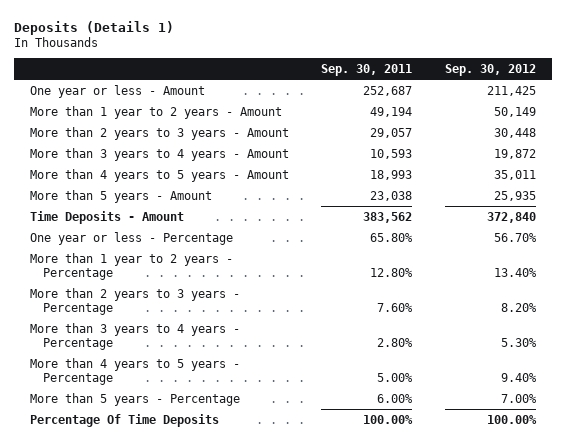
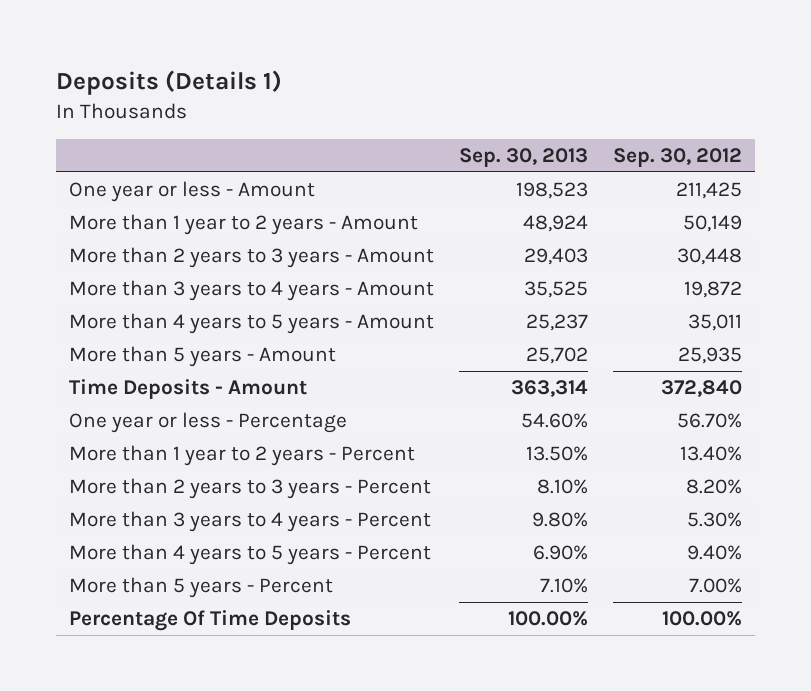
[321,63,413,76] Sep. 30, 2011 -> none
none -> [458,147,588,167] Sep. 30, 2013
[30,252,234,280] More than 1 year to 2 years - Percentage -> [68,445,415,467] More than 1 year to 2 years - Percent
[30,287,241,315] More than 2 years to 3 years - Percentage -> [68,478,431,500] More than 2 years to 3 years - Percent
[30,322,241,350] More than 3 years to 4 years - Percentage -> [68,511,431,533] More than 3 years to 4 years - Percent
[30,357,241,385] More than 4 years to 5 years - Percentage -> [68,544,431,566] More than 4 years to 5 years - Percent
[30,392,241,406] More than 5 years - Percentage -> [68,577,333,599] More than 5 years - Percent

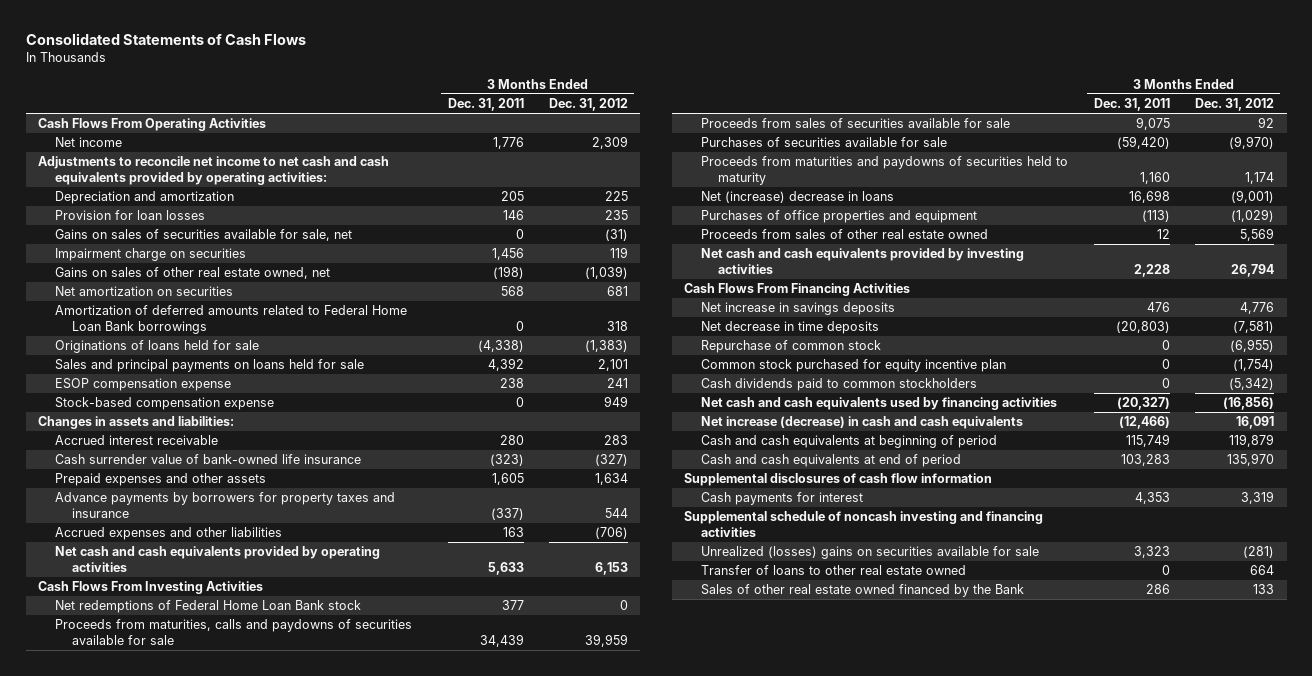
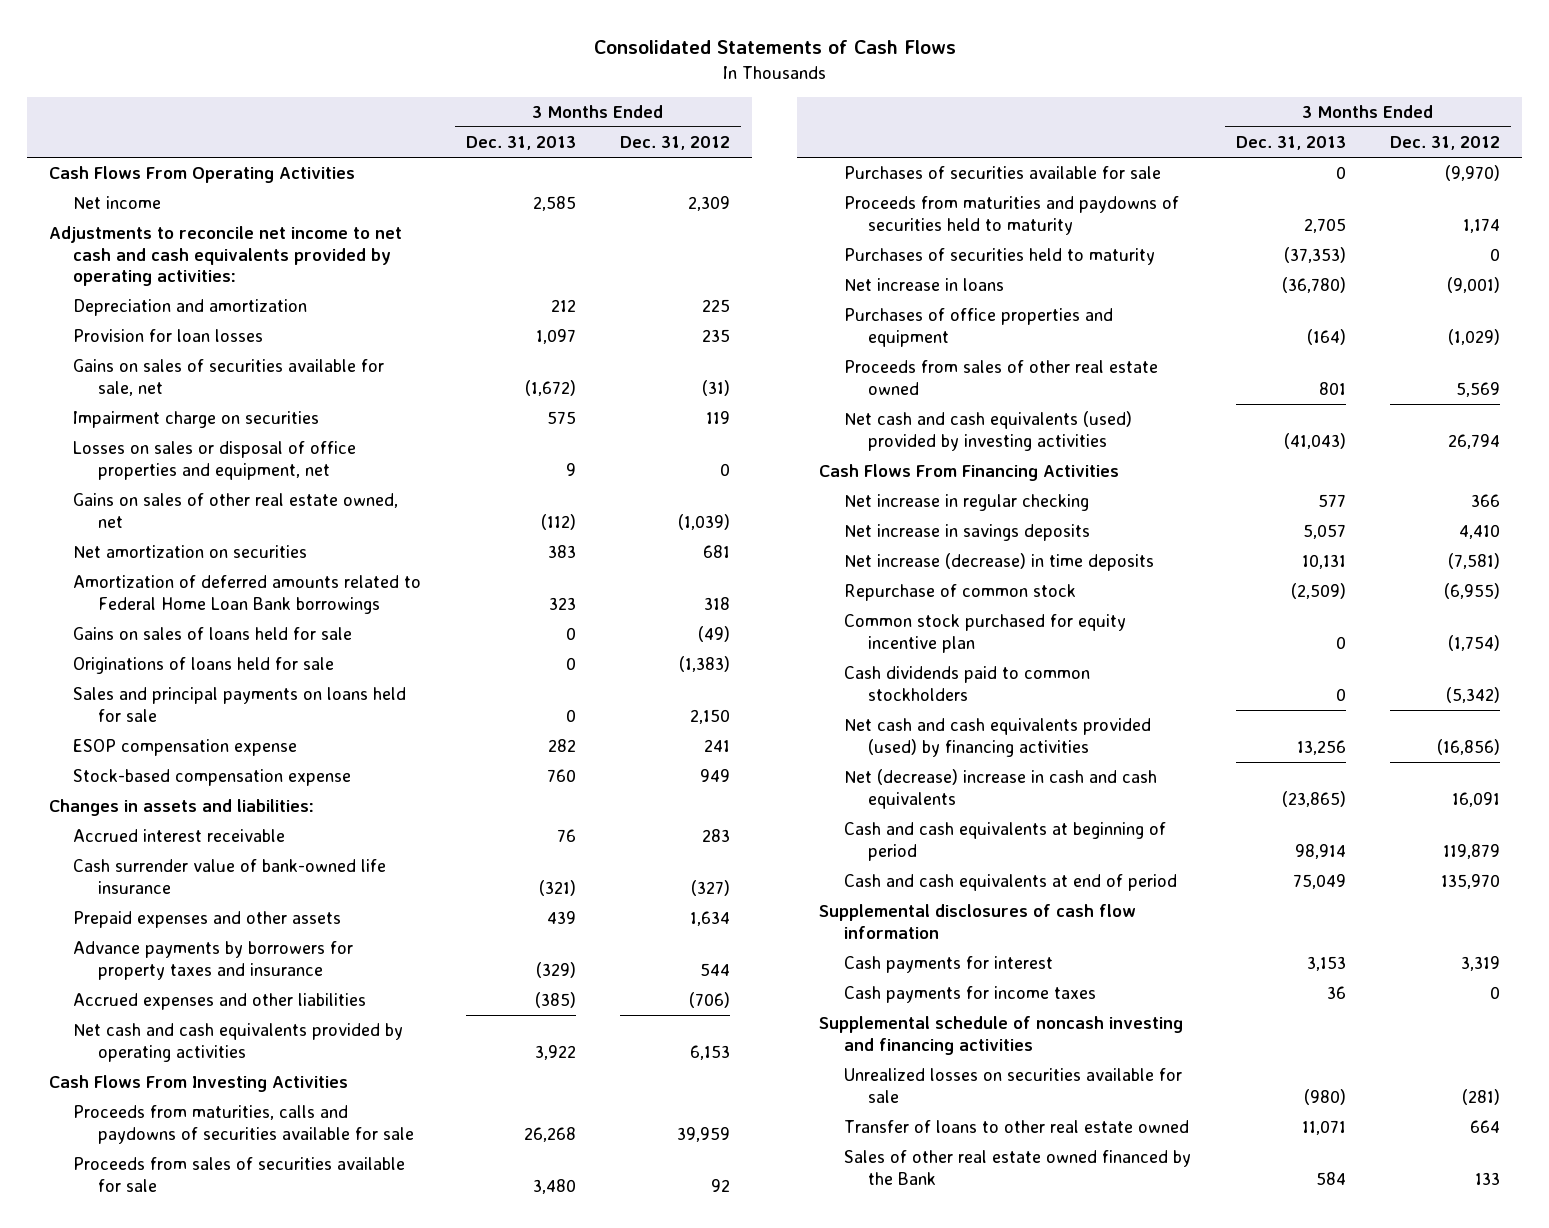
[447,98,524,112] Dec. 31, 2011 -> none
none -> [465,136,576,151] Dec. 31, 2013
none -> [73,441,357,480] Losses on sales or disposal of office properties and equipment, net
none -> [73,627,353,641] Gains on sales of loans held for sale
[597,359,628,372] 2,101 -> [690,708,731,724] 2,150
[55,600,362,614] Net redemptions of Federal Home Loan Bank stock -> none
none -> [843,248,1155,266] Purchases of securities held to maturity
[701,191,895,204] Net (increase) decrease in loans -> [843,278,1004,292] Net increase in loans
[701,248,1025,274] Net cash and cash equivalents provided by investing activities -> [843,411,1132,451] Net cash and cash equivalents (used) provided by investing activities
none -> [843,494,1089,512] Net increase in regular checking
[1239,302,1274,315] 4,776 -> [1459,524,1501,540] 4,410
[701,321,880,335] Net decrease in time deposits -> [843,553,1154,572] Net increase (decrease) in time deposits
[701,397,1058,411] Net cash and cash equivalents used by financing activities -> [843,718,1151,757] Net cash and cash equivalents provided (used) by financing activities
[701,416,1024,430] Net increase (decrease) in cash and cash equivalents -> [843,769,1157,809] Net (decrease) increase in cash and cash equivalents
none -> [843,986,1096,1004] Cash payments for income taxes
[701,546,1040,560] Unrealized (losses) gains on securities available for sale -> [843,1068,1182,1103] Unrealized losses on securities available for sale

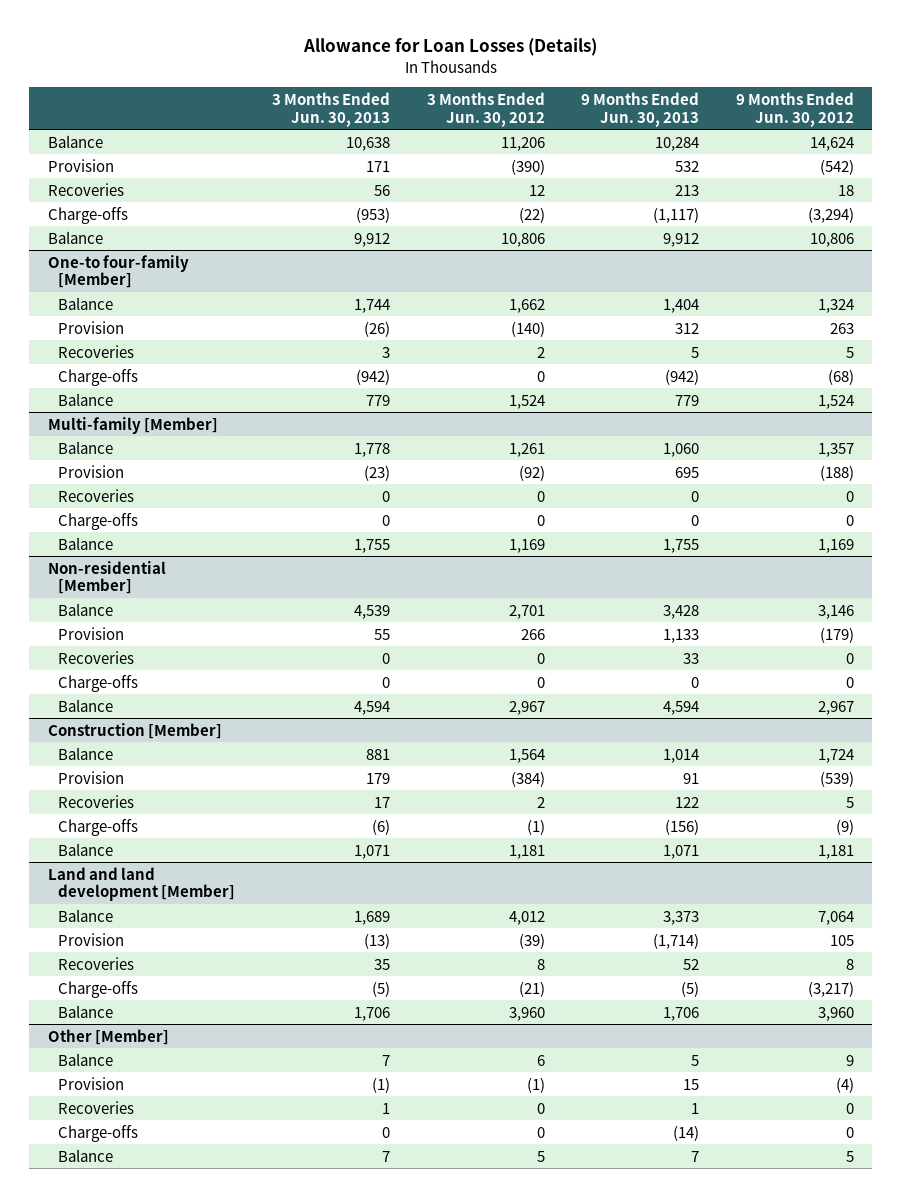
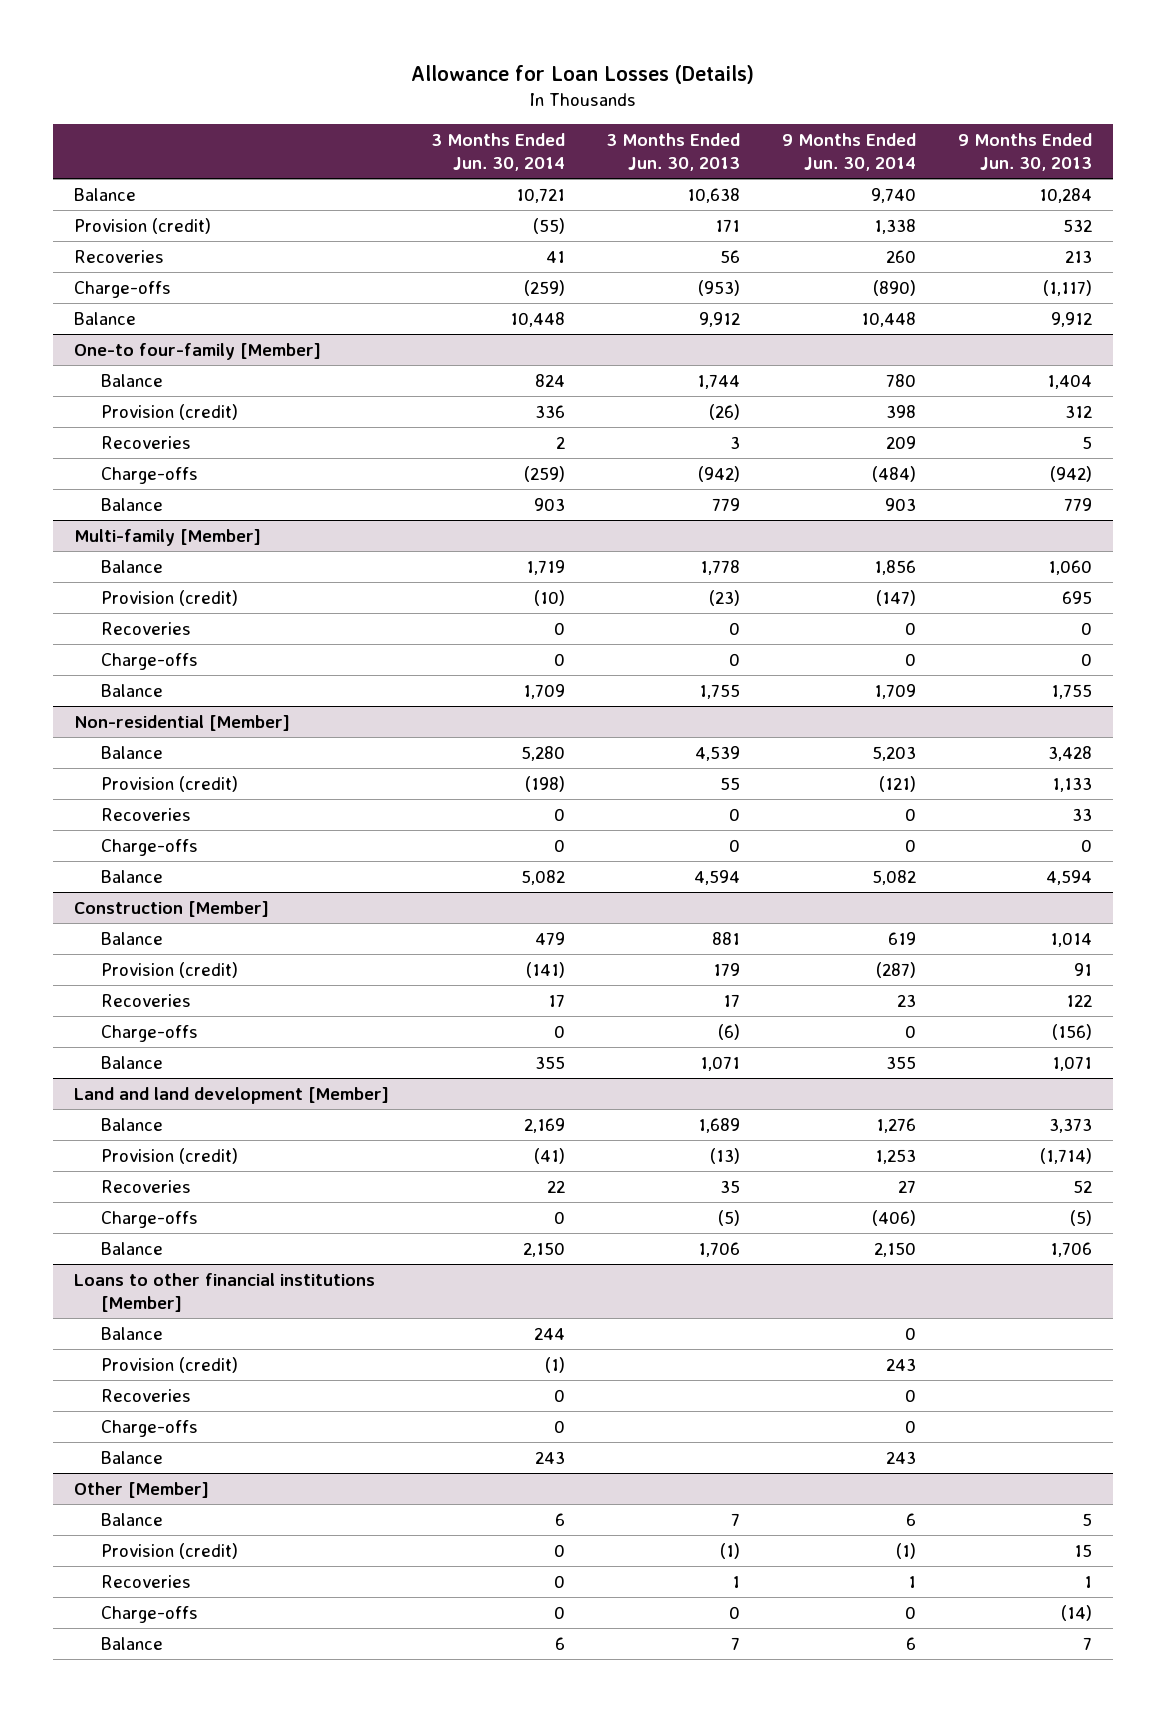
[426,91,545,127] 3 Months Ended Jun. 30, 2012 -> none
[736,91,855,127] 9 Months Ended Jun. 30, 2012 -> none
none -> [430,132,565,172] 3 Months Ended Jun. 30, 2014
none -> [782,132,917,172] 9 Months Ended Jun. 30, 2014
[47,158,114,172] Provision -> [73,217,211,234] Provision (credit)
[58,320,125,334] Provision -> [101,403,239,420] Provision (credit)
[58,464,125,478] Provision -> [101,589,239,606] Provision (credit)
[58,626,125,640] Provision -> [101,775,239,792] Provision (credit)
[58,770,125,784] Provision -> [101,961,239,978] Provision (credit)
[58,932,125,946] Provision -> [101,1147,239,1164] Provision (credit)
none -> [73,1272,375,1312] Loans to other financial institutions [Member]
none -> [101,1326,164,1340] Balance
none -> [101,1356,239,1373] Provision (credit)
none -> [101,1388,192,1402] Recoveries
none -> [101,1419,199,1437] Charge-offs
none -> [101,1450,164,1464] Balance
[58,1076,125,1090] Provision -> [101,1542,239,1559] Provision (credit)

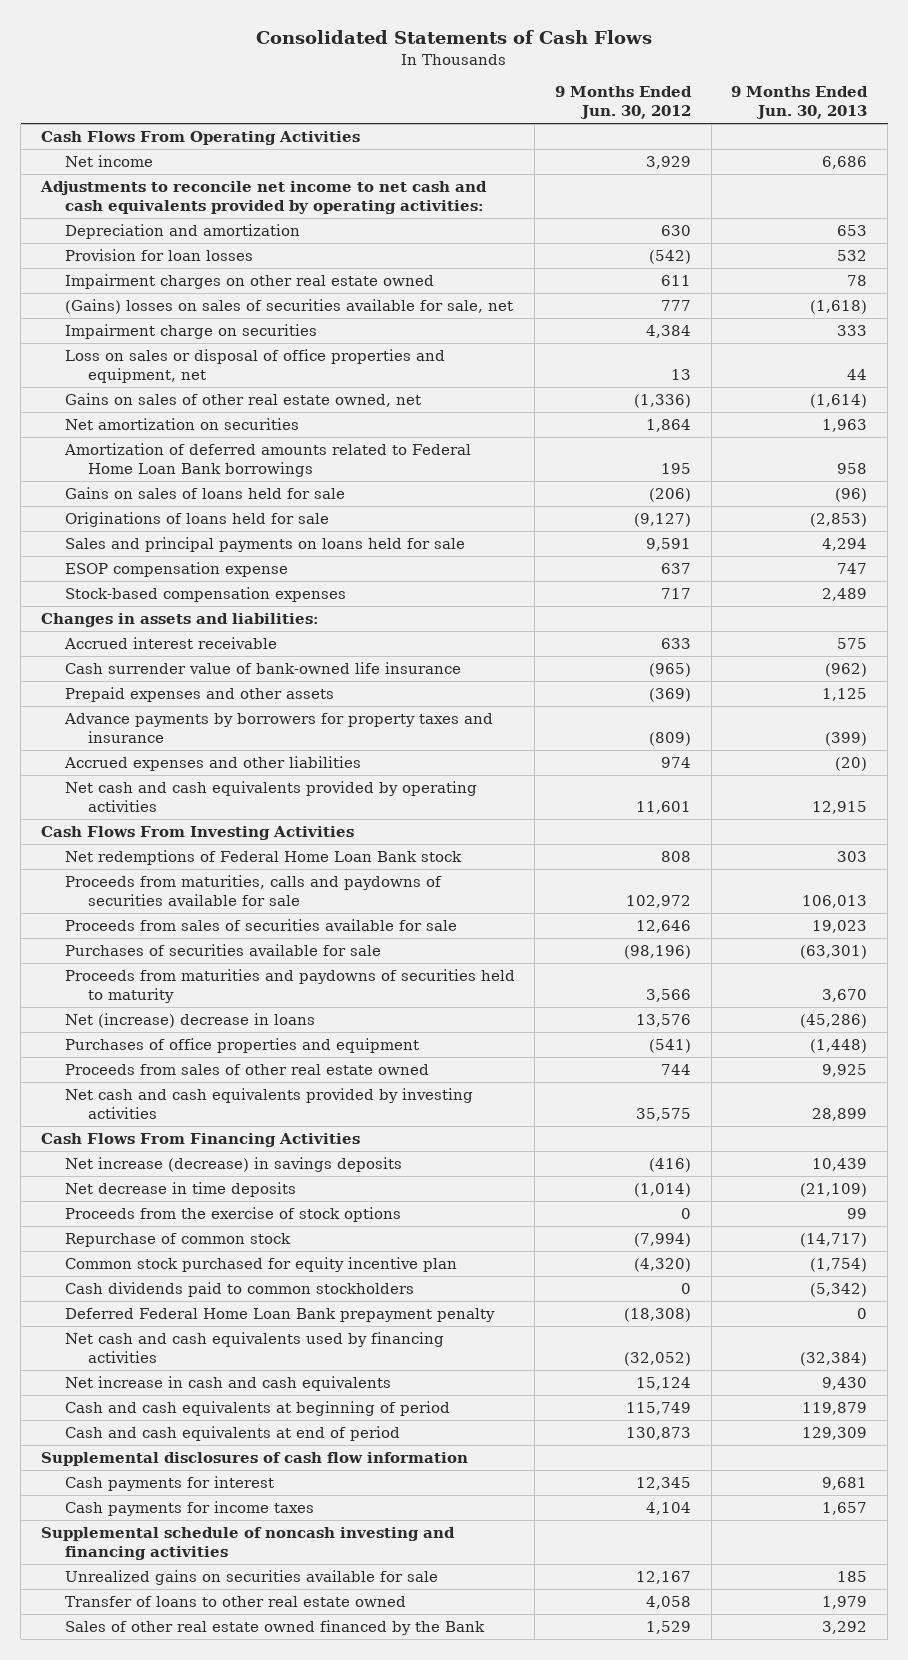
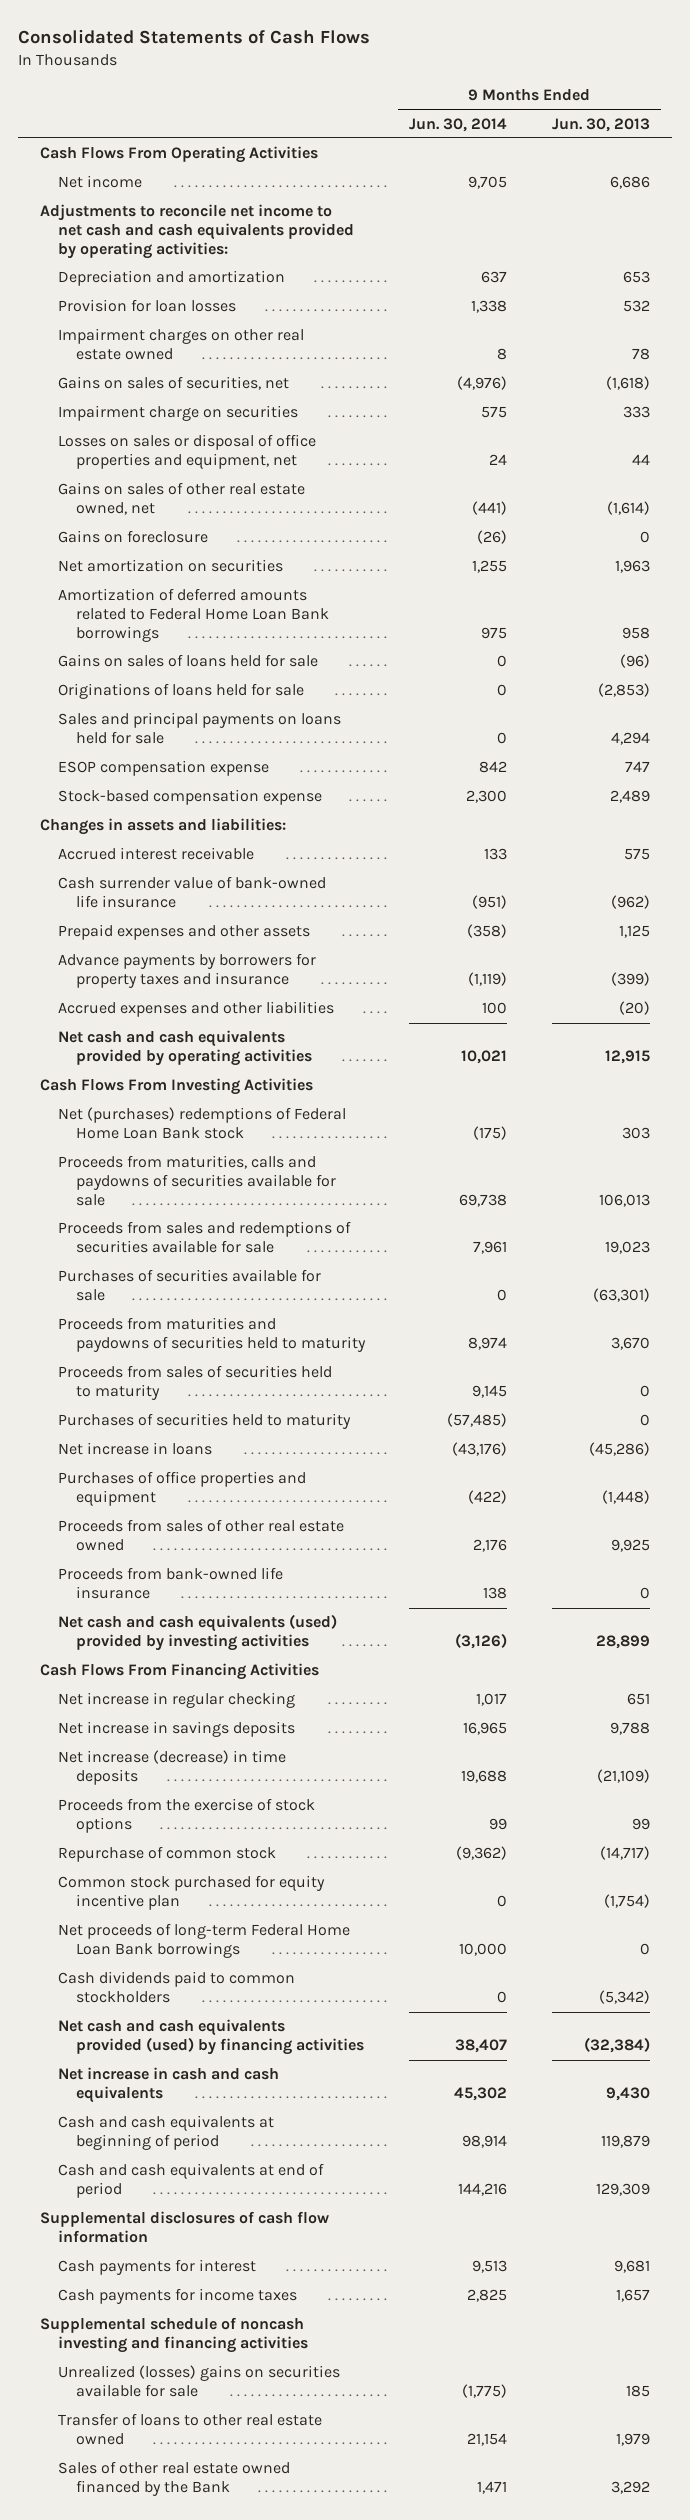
[555,86,693,120] 9 Months Ended Jun. 30, 2012 -> none
none -> [409,117,508,132] Jun. 30, 2014
[64,298,513,314] (Gains) losses on sales of securities available for sale, net -> [58,376,290,391] Gains on sales of securities, net
[64,348,445,383] Loss on sales or disposal of office properties and equipment, net -> [58,434,317,470] Losses on sales or disposal of office properties and equipment, net
none -> [58,530,209,544] Gains on foreclosure
[64,586,346,602] Stock-based compensation expenses -> [58,789,323,806] Stock-based compensation expense
[64,849,462,865] Net redemptions of Federal Home Loan Bank stock -> [58,1107,347,1140] Net (purchases) redemptions of Federal Home Loan Bank stock
[64,918,457,931] Proceeds from sales of securities available for sale -> [58,1221,352,1254] Proceeds from sales and redemptions of securities available for sale
none -> [58,1365,333,1401] Proceeds from sales of securities held to maturity
none -> [58,1413,352,1430] Purchases of securities held to maturity
[64,1012,315,1028] Net (increase) decrease in loans -> [58,1442,213,1456] Net increase in loans
none -> [58,1567,284,1600] Proceeds from bank-owned life insurance
[64,1087,473,1119] Net cash and cash equivalents provided by investing activities -> [58,1614,338,1652] Net cash and cash equivalents (used) provided by investing activities
none -> [58,1692,296,1709] Net increase in regular checking
[64,1156,402,1172] Net increase (decrease) in savings deposits -> [58,1721,296,1738] Net increase in savings deposits
[812,1157,868,1171] 10,439 -> [609,1722,650,1736] 9,788
[64,1181,296,1197] Net decrease in time deposits -> [58,1750,287,1786] Net increase (decrease) in time deposits
none -> [58,1923,351,1959] Net proceeds of long-term Federal Home Loan Bank borrowings
[64,1307,495,1322] Deferred Federal Home Loan Bank prepayment penalty -> none
[64,1331,444,1363] Net cash and cash equivalents used by financing activities -> [58,2019,364,2056] Net cash and cash equivalents provided (used) by financing activities
[64,1569,438,1585] Unrealized gains on securities available for sale -> [58,2365,341,2398] Unrealized (losses) gains on securities available for sale

